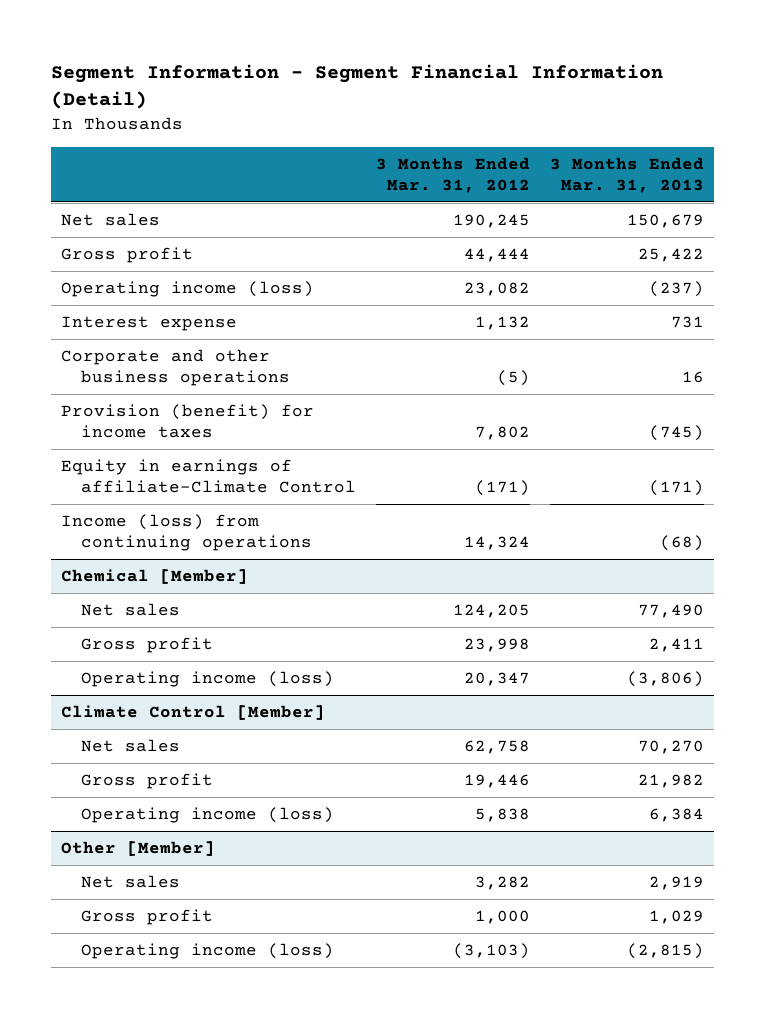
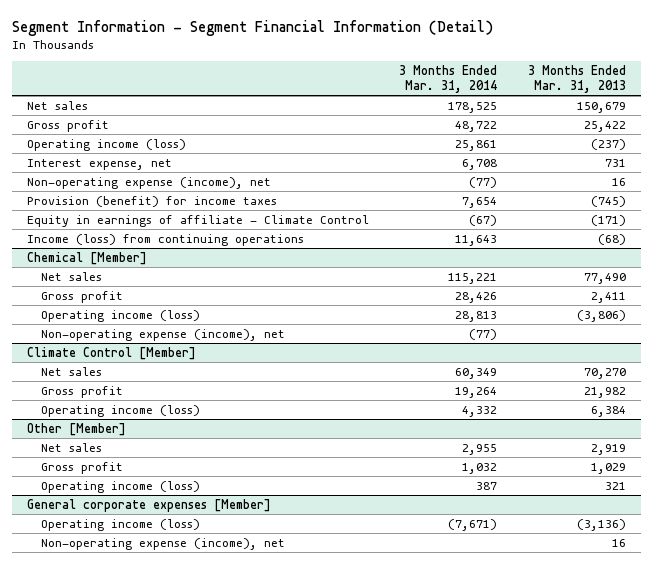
[375,156,530,193] 3 Months Ended Mar. 31, 2012 -> none
none -> [399,65,498,94] 3 Months Ended Mar. 31, 2014
[60,316,237,332] Interest expense -> [27,158,173,170] Interest expense, net
[60,349,290,387] Corporate and other business operations -> [27,176,272,189] Non-operating expense (income), net
[60,459,356,494] Equity in earnings of affiliate-Climate Control -> [27,214,370,227] Equity in earnings of affiliate - Climate Control
none -> [40,328,285,341] Non-operating expense (income), net
[627,943,705,960] (2,815) -> [604,481,626,490] 321
none -> [27,498,272,512] General corporate expenses [Member]
none -> [40,518,200,531] Operating income (loss)
none -> [40,537,285,550] Non-operating expense (income), net

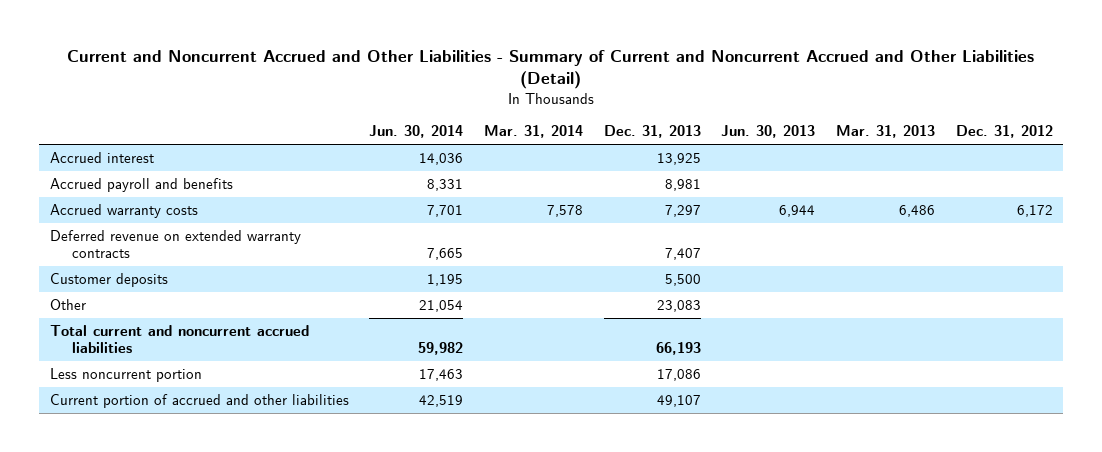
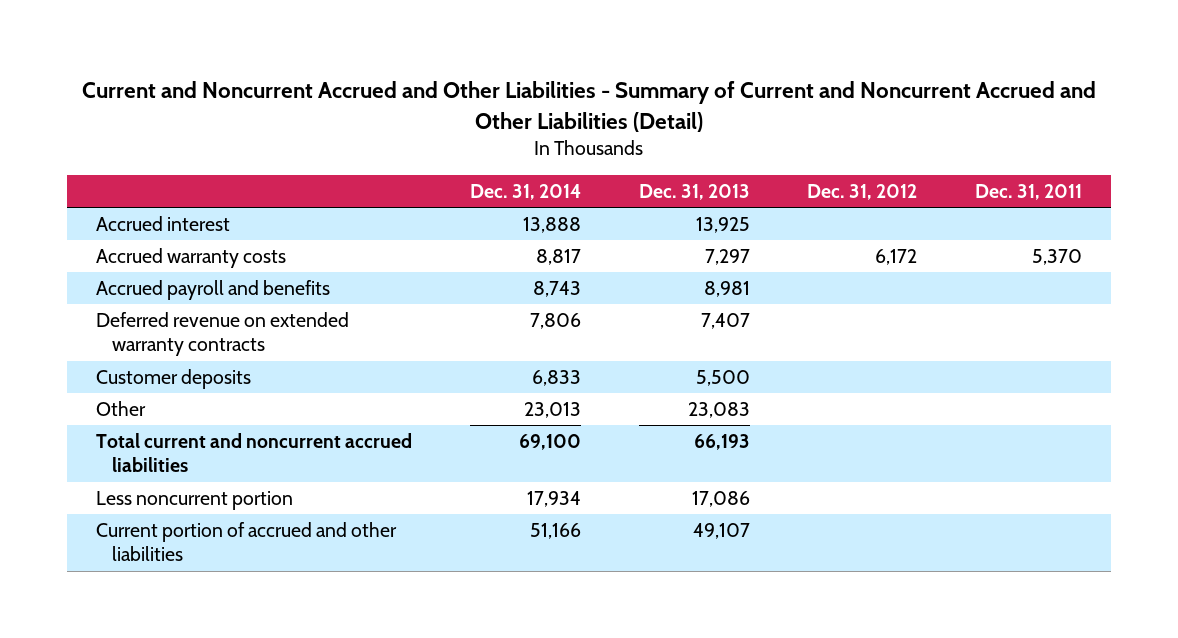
[369,125,464,139] Jun. 30, 2014 -> none
[484,125,584,139] Mar. 31, 2014 -> none
[721,125,816,139] Jun. 30, 2013 -> none
[836,125,936,139] Mar. 31, 2013 -> none
none -> [469,184,581,201] Dec. 31, 2014
none -> [974,184,1082,201] Dec. 31, 2011
[49,178,233,193] Accrued payroll and benefits -> [96,280,331,301] Accrued payroll and benefits

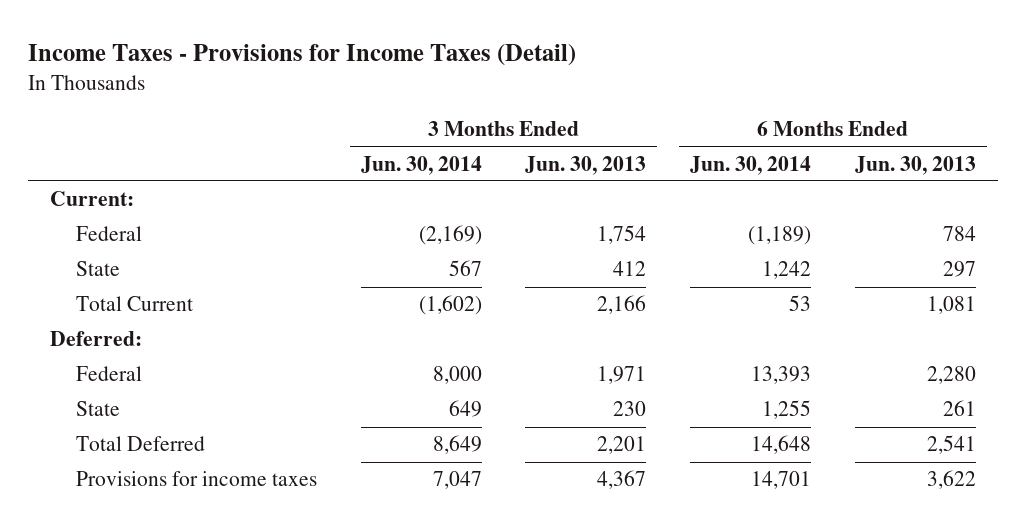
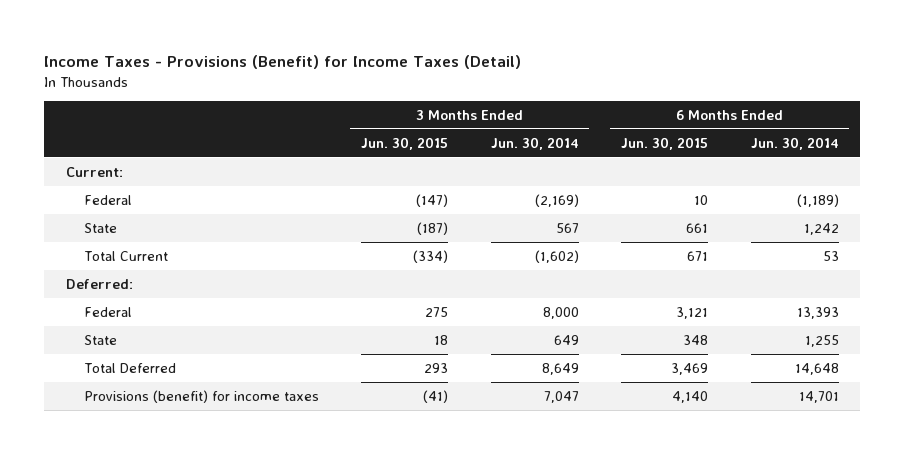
[27,44,576,67] Income Taxes - Provisions for Income Taxes (Detail) -> [44,54,522,69] Income Taxes - Provisions (Benefit) for Income Taxes (Detail)
[525,155,647,175] Jun. 30, 2013 -> none
[854,155,976,175] Jun. 30, 2013 -> none
none -> [361,136,449,150] Jun. 30, 2015
none -> [621,136,709,150] Jun. 30, 2015
[75,471,317,487] Provisions for income taxes -> [83,389,319,403] Provisions (benefit) for income taxes

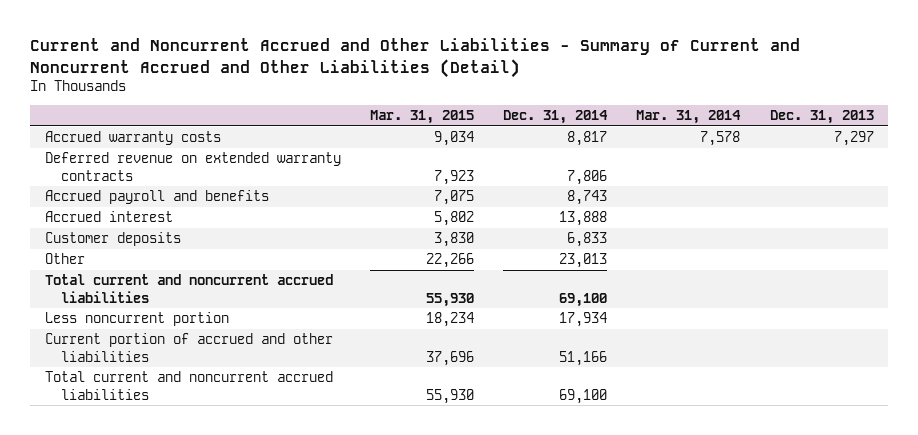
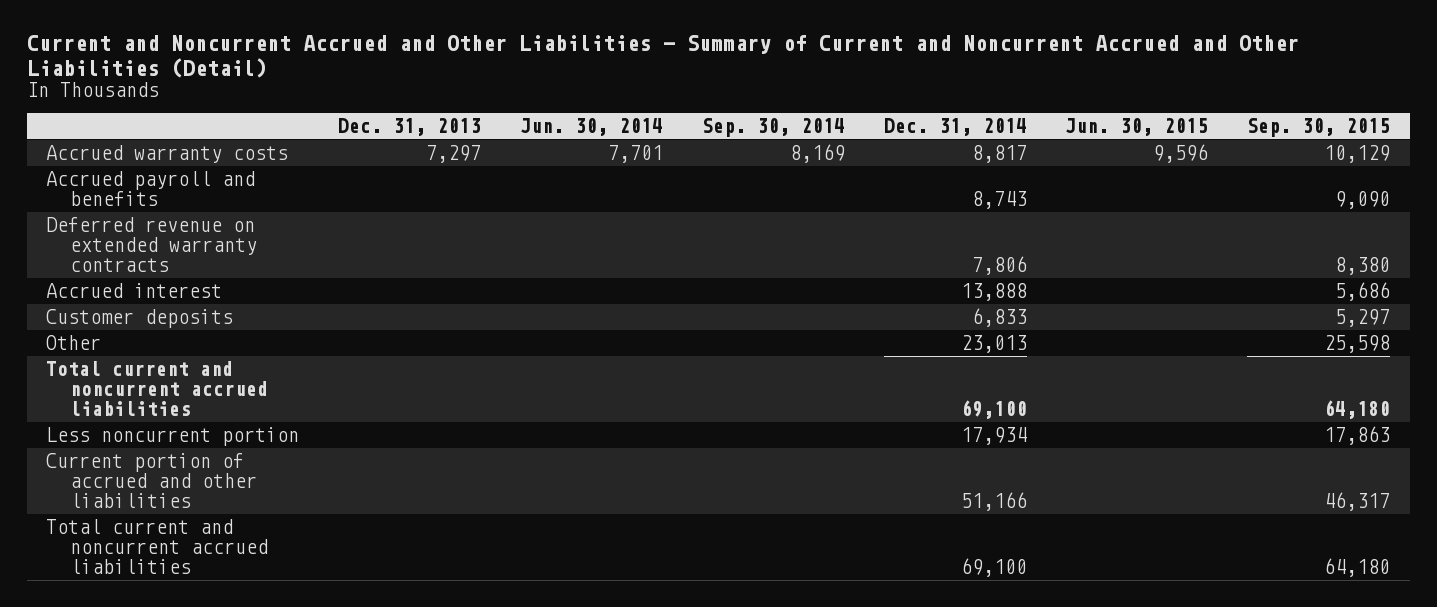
[370,110,475,125] Mar. 31, 2015 -> none
[636,110,742,125] Mar. 31, 2014 -> none
none -> [519,118,663,137] Jun. 30, 2014
none -> [701,118,845,138] Sep. 30, 2014
none -> [1065,118,1209,137] Jun. 30, 2015
none -> [1247,118,1391,138] Sep. 30, 2015
[44,152,341,181] Deferred revenue on extended warranty contracts -> [46,217,257,273] Deferred revenue on extended warranty contracts

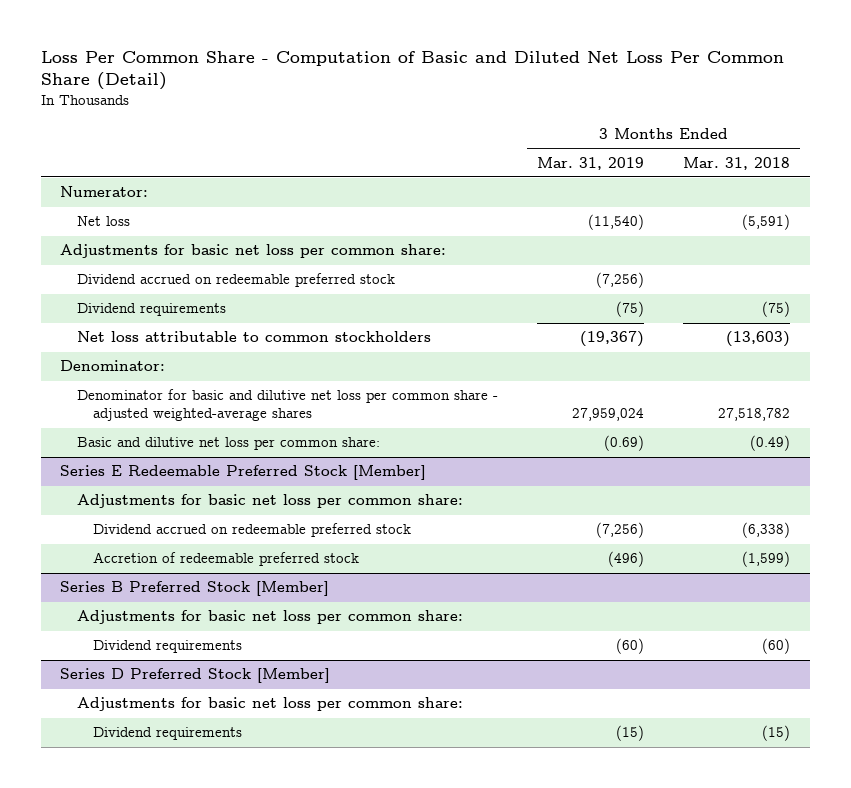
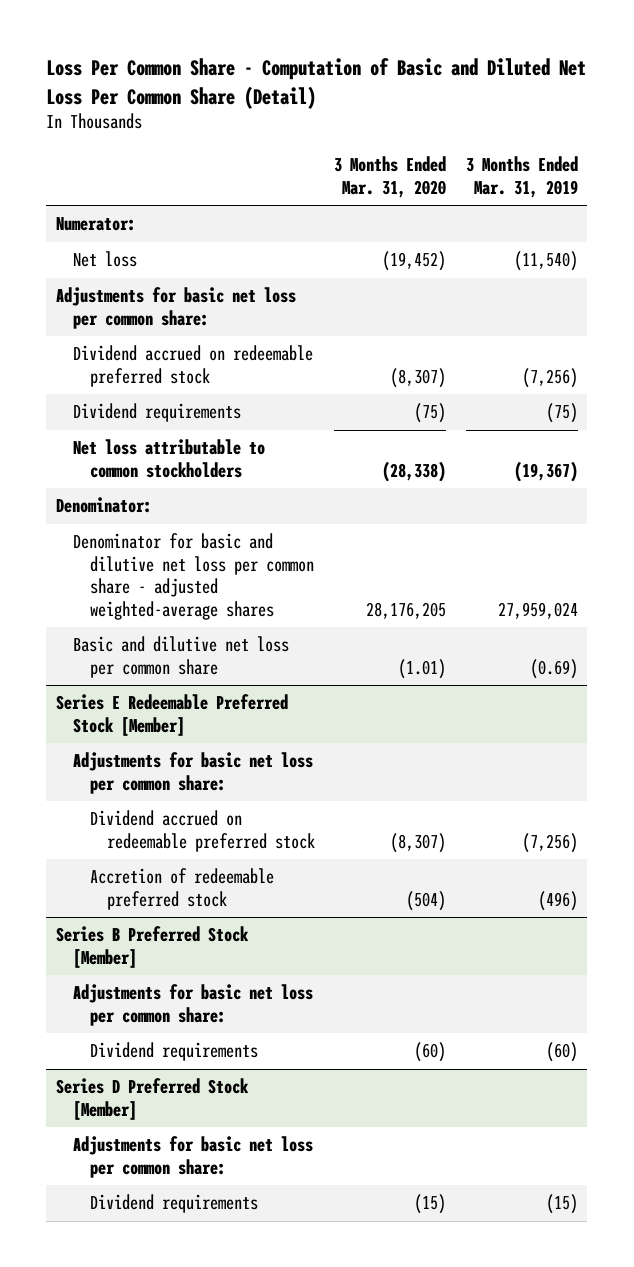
[683,156,791,170] Mar. 31, 2018 -> none
none -> [334,156,447,198] 3 Months Ended Mar. 31, 2020
[76,437,380,451] Basic and dilutive net loss per common share: -> [72,636,289,678] Basic and dilutive net loss per common share

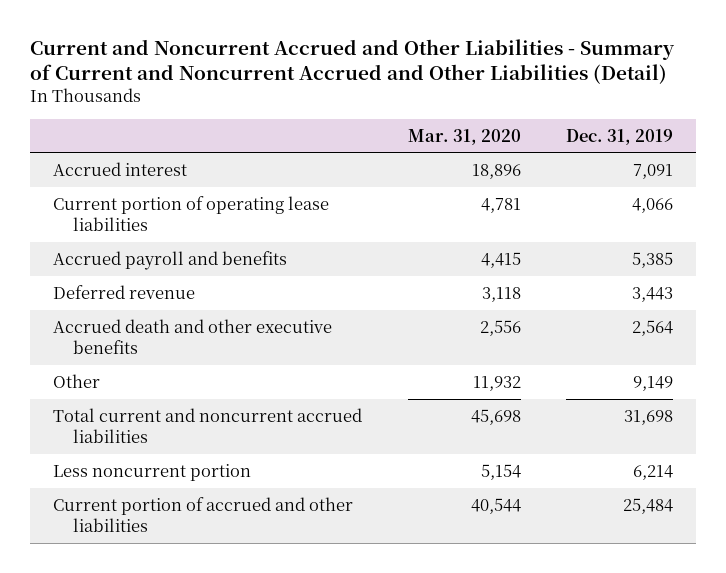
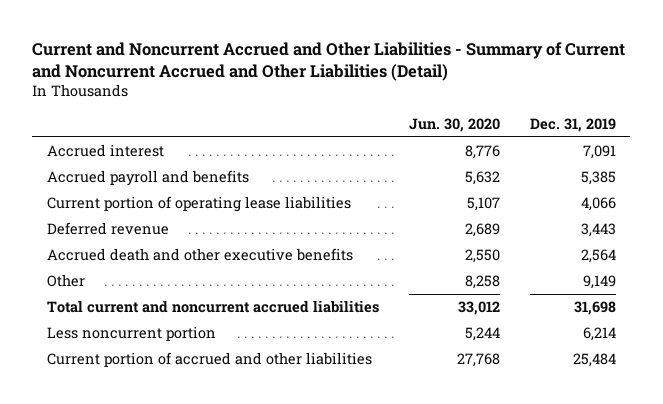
[407,128,521,145] Mar. 31, 2020 -> none
none -> [408,117,500,132] Jun. 30, 2020
[52,195,329,231] Current portion of operating lease liabilities -> [47,196,352,213] Current portion of operating lease liabilities

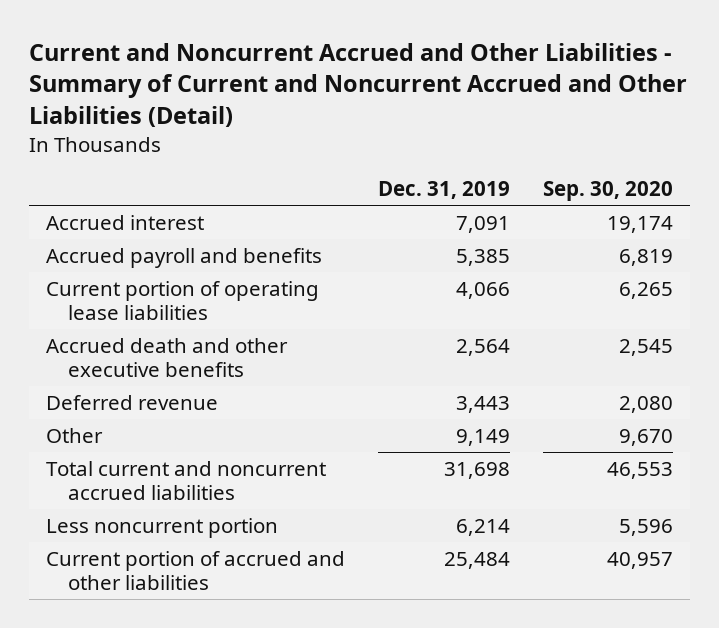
[408,117,500,132] Jun. 30, 2020 -> none
none -> [543,180,674,201] Sep. 30, 2020
[47,222,170,236] Deferred revenue -> [45,394,218,410] Deferred revenue

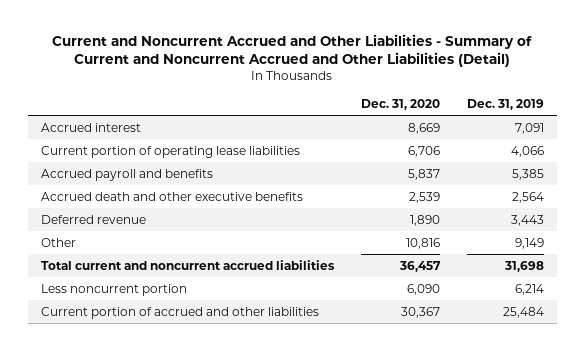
[543,180,674,201] Sep. 30, 2020 -> none
none -> [360,98,440,110] Dec. 31, 2020
[45,247,322,268] Accrued payroll and benefits -> [41,168,214,181] Accrued payroll and benefits

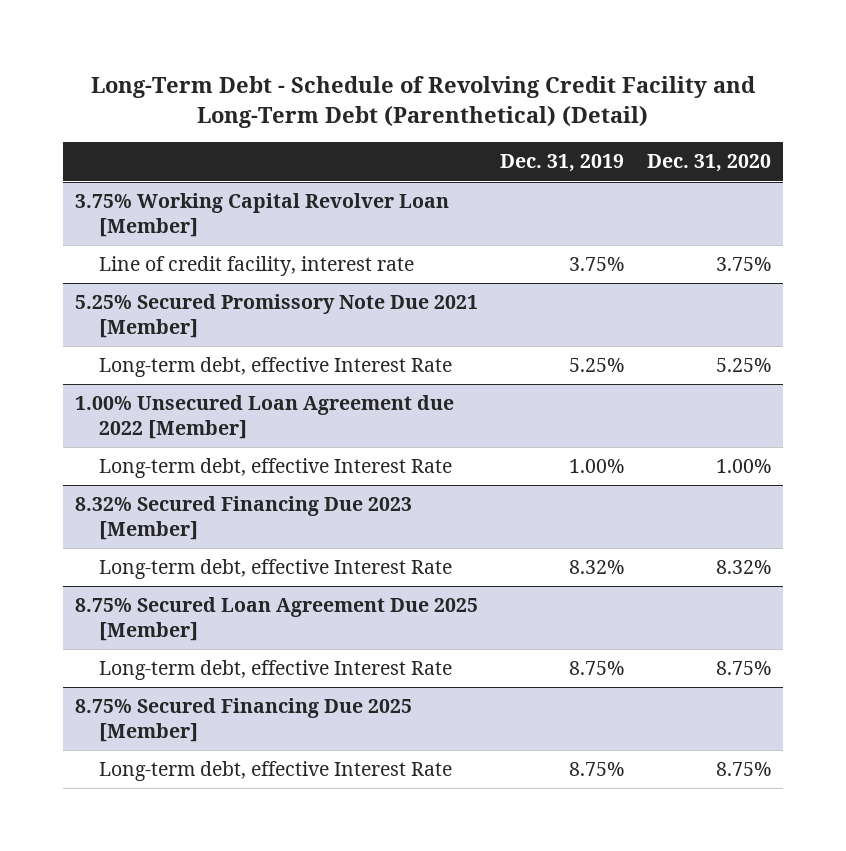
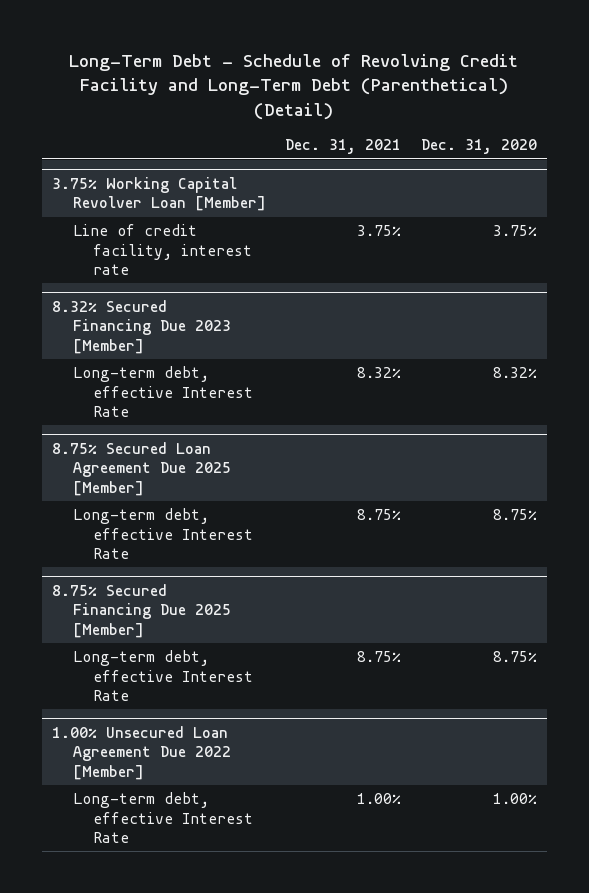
[500,154,625,173] Dec. 31, 2019 -> none
none -> [285,139,402,155] Dec. 31, 2021
[74,294,478,338] 5.25% Secured Promissory Note Due 2021 [Member] -> none
[98,357,452,378] Long-term debt, effective Interest Rate -> none
[74,395,454,439] 1.00% Unsecured Loan Agreement due 2022 [Member] -> none
[98,458,452,479] Long-term debt, effective Interest Rate -> none
none -> [52,725,231,781] 1.00% Unsecured Loan Agreement Due 2022 [Member]
none -> [72,792,254,844] Long-term debt, effective Interest Rate

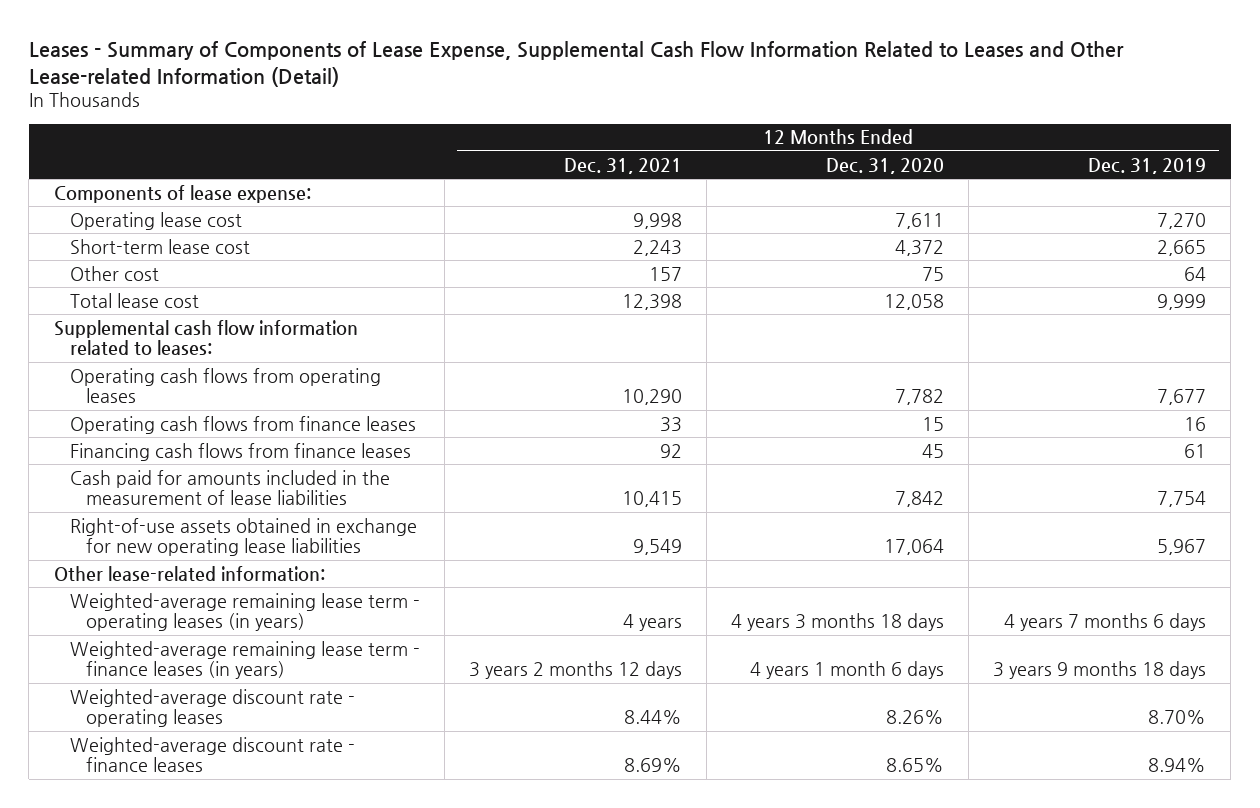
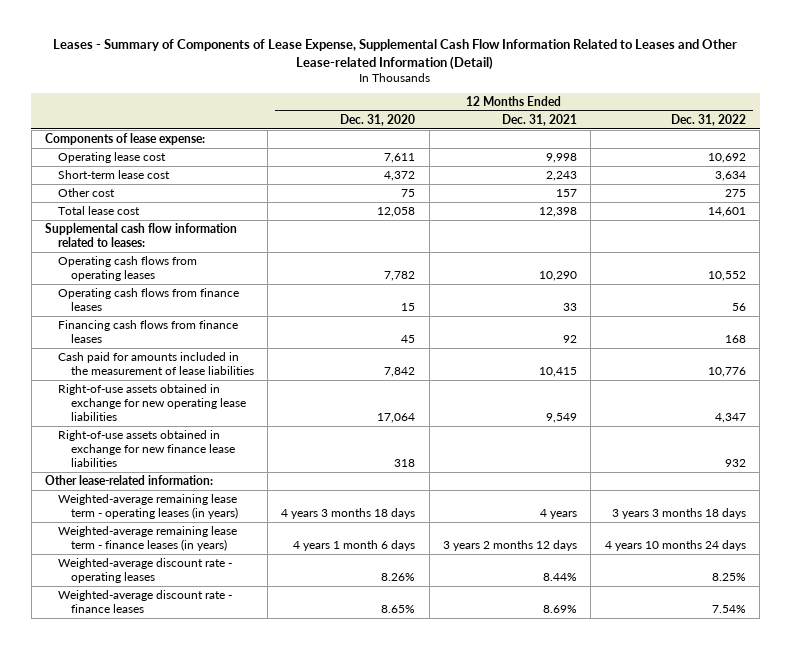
[1088,157,1207,174] Dec. 31, 2019 -> none
none -> [670,113,746,126] Dec. 31, 2022
none -> [57,429,235,467] Right-of-use assets obtained in exchange for new finance lease liabilities

